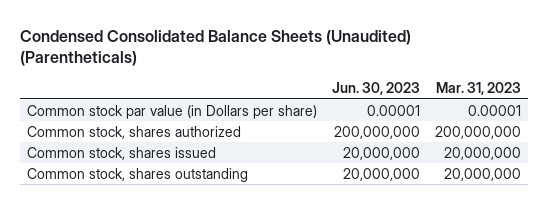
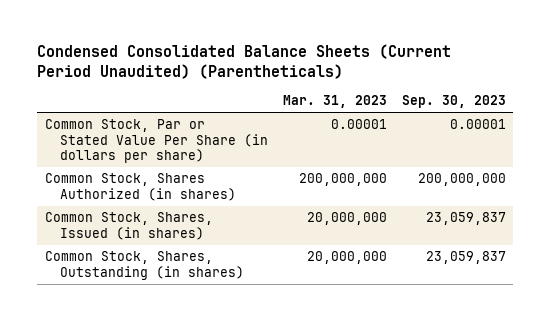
[20,29,412,67] Condensed Consolidated Balance Sheets (Unaudited) (Parentheticals) -> [37,44,452,79] Condensed Consolidated Balance Sheets (Current Period Unaudited) (Parentheticals)
[332,82,421,96] Jun. 30, 2023 -> none
none -> [401,95,506,109] Sep. 30, 2023
[27,104,318,119] Common stock par value (in Dollars per share) -> [45,119,268,163] Common Stock, Par or Stated Value Per Share (in dollars per share)
[27,125,242,139] Common stock, shares authorized -> [45,173,236,201] Common Stock, Shares Authorized (in shares)
[27,146,217,160] Common stock, shares issued -> [45,212,214,240] Common Stock, Shares, Issued (in shares)
[27,167,249,182] Common stock, shares outstanding -> [45,251,244,280] Common Stock, Shares, Outstanding (in shares)

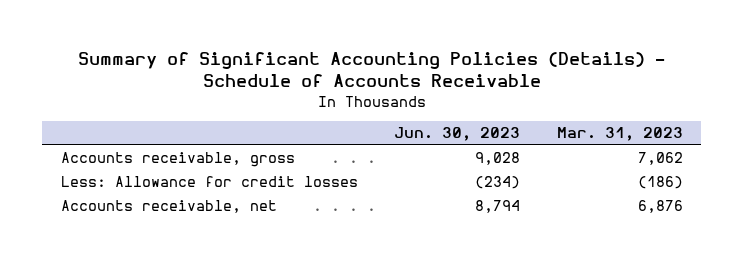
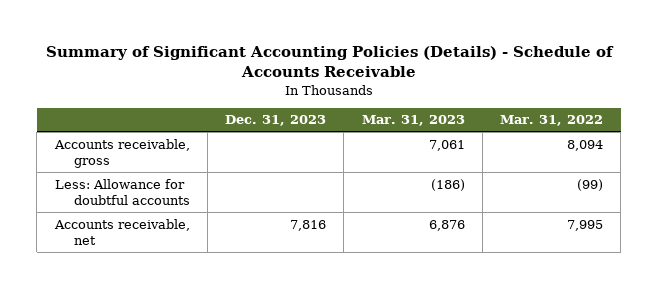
[394,127,521,142] Jun. 30, 2023 -> none
none -> [225,115,327,127] Dec. 31, 2023
none -> [500,115,604,127] Mar. 31, 2022
[637,152,683,166] 7,062 -> [428,139,465,151] 7,061
[60,176,358,188] Less: Allowance for credit losses -> [54,178,190,205] Less: Allowance for doubtful accounts

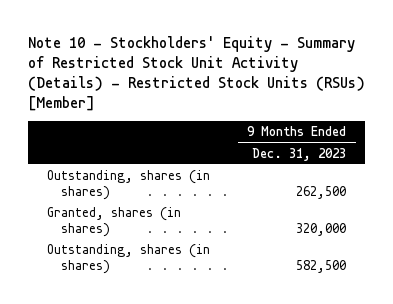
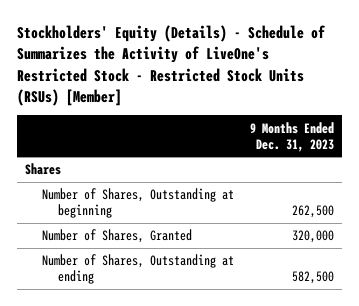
[27,35,365,112] Note 10 - Stockholders' Equity - Summary of Restricted Stock Unit Activity (Details) - Restricted Stock Units (RSUs) [Member] -> [16,25,326,106] Stockholders' Equity (Details) - Schedule of Summarizes the Activity of LiveOne's Restricted Stock - Restricted Stock Units (RSUs) [Member]
none -> [25,163,62,176] Shares
[46,170,210,200] Outstanding, shares (in shares) -> [41,188,234,219] Number of Shares, Outstanding at beginning
[46,207,181,237] Granted, shares (in shares) -> [41,229,192,244] Number of Shares, Granted
[46,244,210,274] Outstanding, shares (in shares) -> [41,254,234,285] Number of Shares, Outstanding at ending

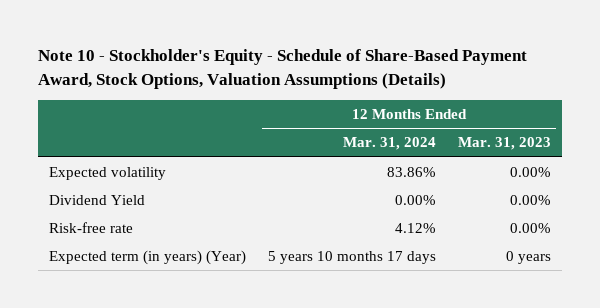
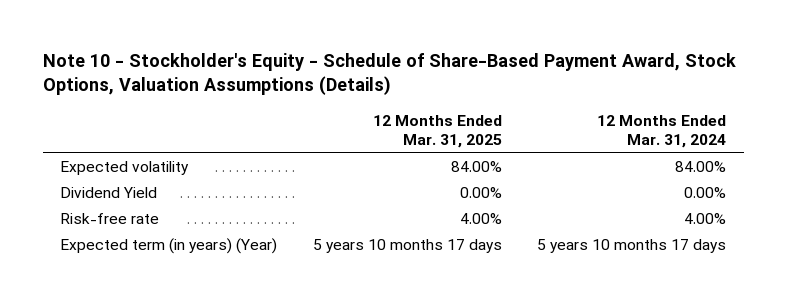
[457,137,551,151] Mar. 31, 2023 -> none
none -> [372,114,502,148] 12 Months Ended Mar. 31, 2025
[386,167,436,178] 83.86% -> [675,160,727,172] 84.00%
[394,223,436,234] 4.12% -> [684,212,727,224] 4.00%

